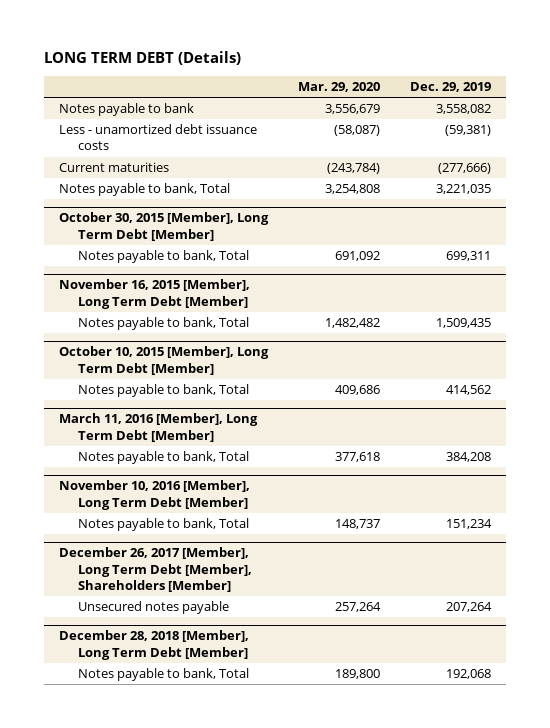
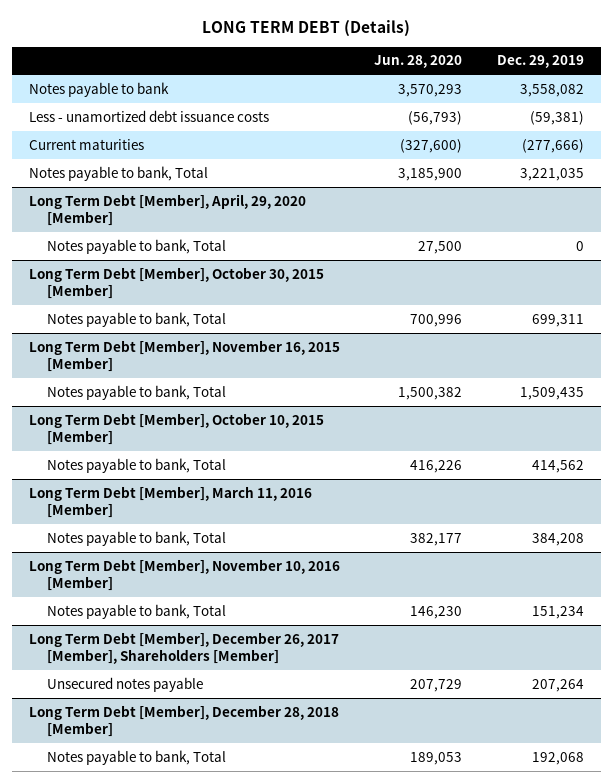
[298,82,381,93] Mar. 29, 2020 -> none
none -> [374,55,463,69] Jun. 28, 2020
none -> [29,193,307,226] Long Term Debt [Member], April, 29, 2020 [Member]
none -> [47,238,227,254] Notes payable to bank, Total
[58,212,269,241] October 30, 2015 [Member], Long Term Debt [Member] -> [29,266,325,299] Long Term Debt [Member], October 30, 2015 [Member]
[58,279,250,309] November 16, 2015 [Member], Long Term Debt [Member] -> [29,339,341,372] Long Term Debt [Member], November 16, 2015 [Member]
[58,346,269,375] October 10, 2015 [Member], Long Term Debt [Member] -> [29,412,325,445] Long Term Debt [Member], October 10, 2015 [Member]
[58,413,258,442] March 11, 2016 [Member], Long Term Debt [Member] -> [29,485,313,518] Long Term Debt [Member], March 11, 2016 [Member]
[58,480,250,510] November 10, 2016 [Member], Long Term Debt [Member] -> [29,558,341,591] Long Term Debt [Member], November 10, 2016 [Member]
[58,547,252,593] December 26, 2017 [Member], Long Term Debt [Member], Shareholders [Member] -> [29,631,340,664] Long Term Debt [Member], December 26, 2017 [Member], Shareholders [Member]
[58,630,249,660] December 28, 2018 [Member], Long Term Debt [Member] -> [29,704,340,737] Long Term Debt [Member], December 28, 2018 [Member]

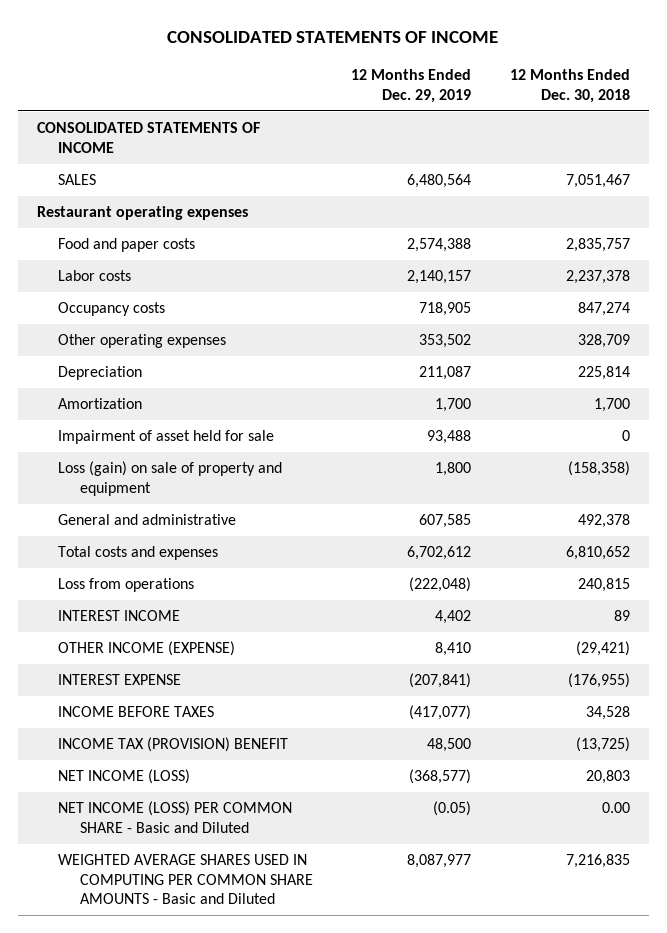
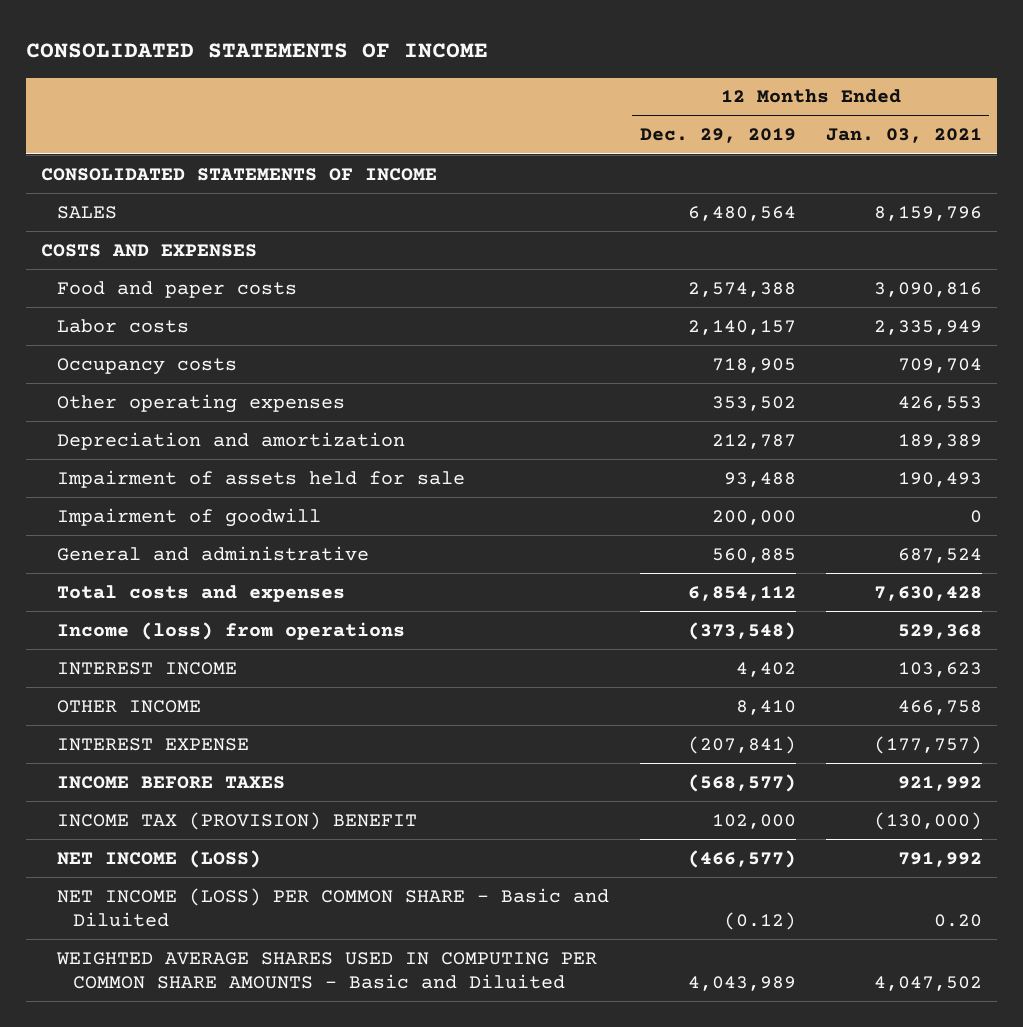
[509,69,630,103] 12 Months Ended Dec. 30, 2018 -> none
none -> [825,128,982,144] Jan. 03, 2021
[37,206,249,221] Restaurant operating expenses -> none
none -> [41,243,258,257] COSTS AND EXPENSES
[58,366,143,381] Depreciation -> none
[58,461,283,496] Loss (gain) on sale of property and equipment -> none
[58,398,143,410] Amortization -> [57,431,406,450] Depreciation and amortization
[435,398,472,413] 1,700 -> [711,433,796,449] 212,787
[58,430,275,445] Impairment of asset held for sale -> [57,469,466,488] Impairment of assets held for sale
none -> [57,507,322,527] Impairment of goodwill
[419,514,472,529] 607,585 -> [711,547,796,563] 560,885
[407,546,472,561] 6,702,612 -> [687,585,796,601] 6,854,112
[58,578,195,593] Loss from operations -> [57,621,406,640] Income (loss) from operations
[409,577,472,593] (222,048) -> [687,621,796,640] (373,548)
[58,641,236,657] OTHER INCOME (EXPENSE) -> [57,699,202,713] OTHER INCOME
[409,705,472,721] (417,077) -> [687,773,796,792] (568,577)
[427,738,472,753] 48,500 -> [711,813,796,829] 102,000
[409,769,472,785] (368,577) -> [687,849,796,868] (466,577)
[58,801,293,833] NET INCOME (LOSS) PER COMMON SHARE - Basic and Diluted -> [57,887,610,927] NET INCOME (LOSS) PER COMMON SHARE - Basic and Diluited
[433,801,472,817] (0.05) -> [723,911,796,930] (0.12)
[58,854,313,905] WEIGHTED AVERAGE SHARES USED IN COMPUTING PER COMMON SHARE AMOUNTS - Basic and Diluted -> [56,951,598,989] WEIGHTED AVERAGE SHARES USED IN COMPUTING PER COMMON SHARE AMOUNTS - Basic and Diluited
[407,854,472,869] 8,087,977 -> [687,975,796,991] 4,043,989

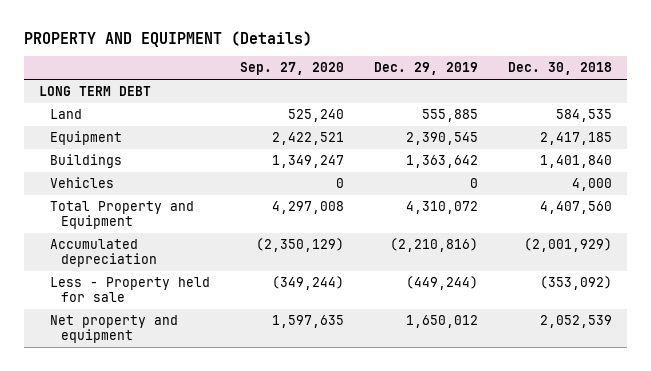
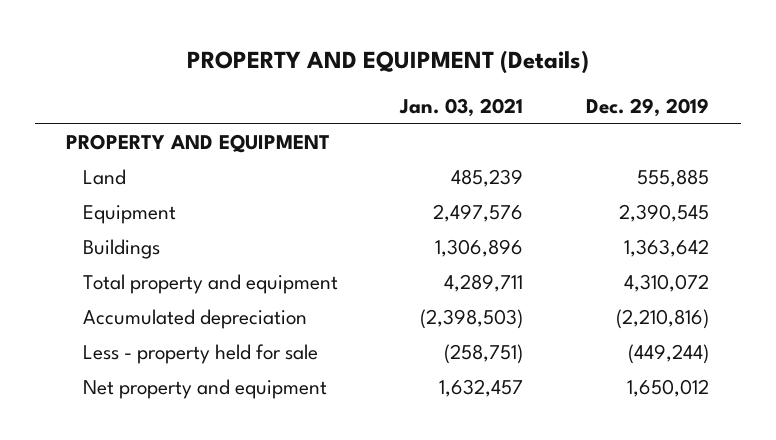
[240,62,345,76] Sep. 27, 2020 -> none
[508,62,613,76] Dec. 30, 2018 -> none
none -> [399,98,524,118] Jan. 03, 2021
[38,86,151,97] LONG TERM DEBT -> none
none -> [66,134,331,154] PROPERTY AND EQUIPMENT
[50,177,115,189] Vehicles -> none
[50,201,195,230] Total Property and Equipment -> [82,274,338,295] Total property and equipment
[50,277,211,303] Less - Property held for sale -> [82,344,318,365] Less - property held for sale

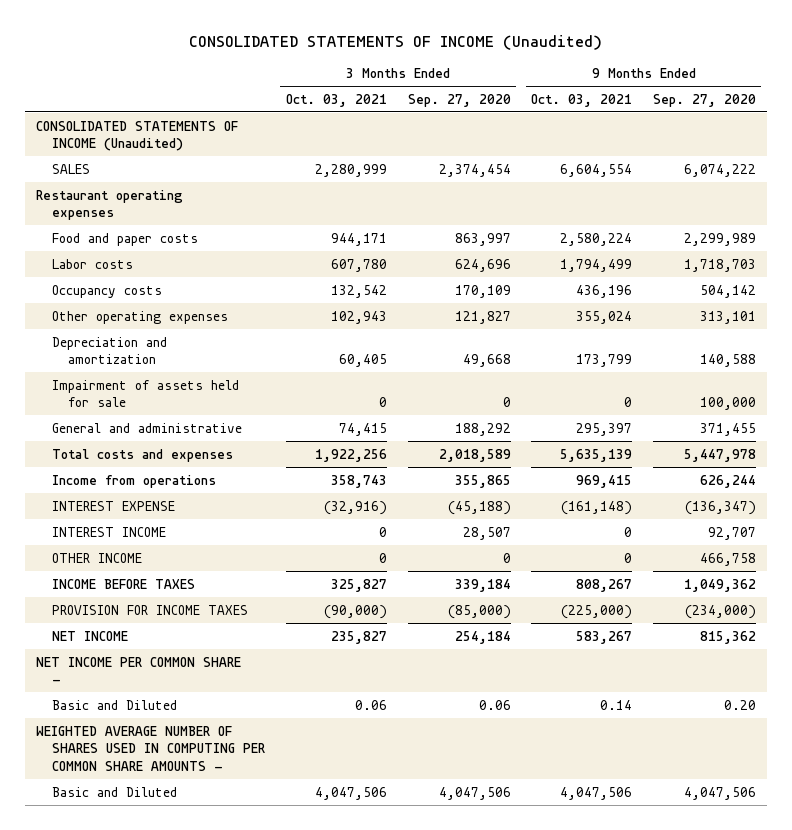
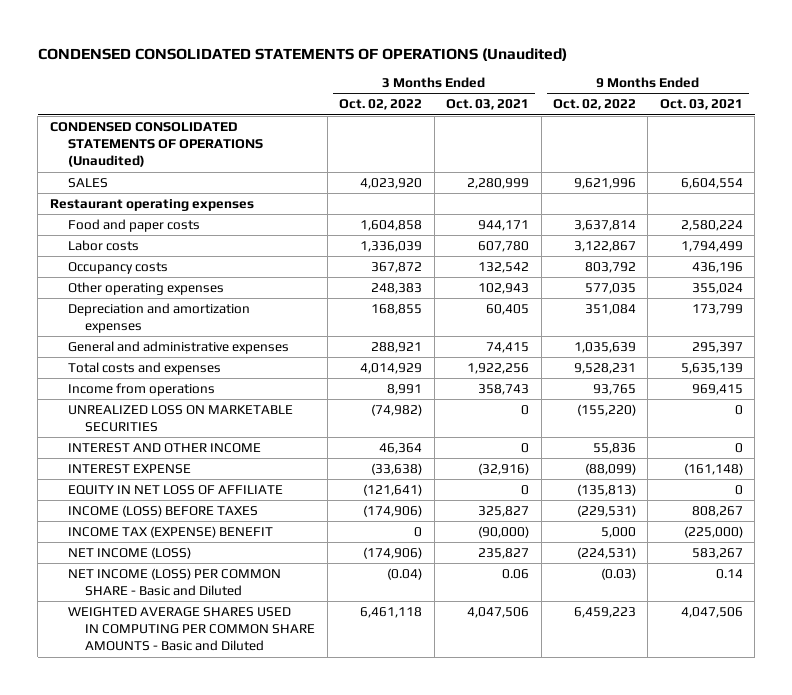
[188,34,602,50] CONSOLIDATED STATEMENTS OF INCOME (Unaudited) -> [37,47,567,61] CONDENSED CONSOLIDATED STATEMENTS OF OPERATIONS (Unaudited)
[407,93,511,107] Sep. 27, 2020 -> none
[653,93,757,107] Sep. 27, 2020 -> none
none -> [339,99,423,111] Oct. 02, 2022
none -> [552,99,636,111] Oct. 02, 2022
[35,120,238,152] CONSOLIDATED STATEMENTS OF INCOME (Unaudited) -> [49,122,263,168] CONDENSED CONSOLIDATED STATEMENTS OF OPERATIONS (Unaudited)
[51,379,239,408] Impairment of assets held for sale -> none
[51,336,167,365] Depreciation and amortization -> [67,303,250,334] Depreciation and amortization expenses
[51,422,242,433] General and administrative -> [67,341,289,355] General and administrative expenses
none -> [67,405,293,433] UNREALIZED LOSS ON MARKETABLE SECURITIES
none -> [67,443,261,454] INTEREST AND OTHER INCOME
[51,526,166,537] INTEREST INCOME -> none
[51,552,142,563] OTHER INCOME -> none
[35,656,241,685] NET INCOME PER COMMON SHARE - -> none
[35,725,265,771] WEIGHTED AVERAGE NUMBER OF SHARES USED IN COMPUTING PER COMMON SHARE AMOUNTS - -> none
none -> [67,485,283,496] EQUITY IN NET LOSS OF AFFILIATE
[51,578,195,589] INCOME BEFORE TAXES -> [67,505,258,518] INCOME (LOSS) BEFORE TAXES
[51,604,248,615] PROVISION FOR INCOME TAXES -> [67,526,273,539] INCOME TAX (EXPENSE) BENEFIT
[51,630,128,641] NET INCOME -> [67,547,191,560] NET INCOME (LOSS)
[51,699,177,710] Basic and Diluted -> [67,568,281,597] NET INCOME (LOSS) PER COMMON SHARE - Basic and Diluted
[51,786,177,797] Basic and Diluted -> [67,607,316,652] WEIGHTED AVERAGE SHARES USED IN COMPUTING PER COMMON SHARE AMOUNTS - Basic and Diluted

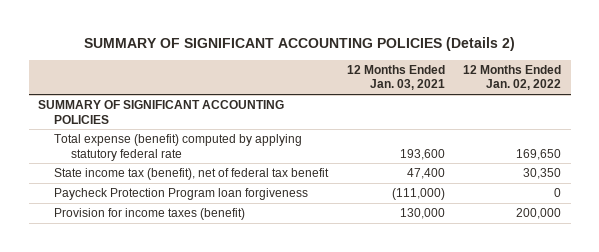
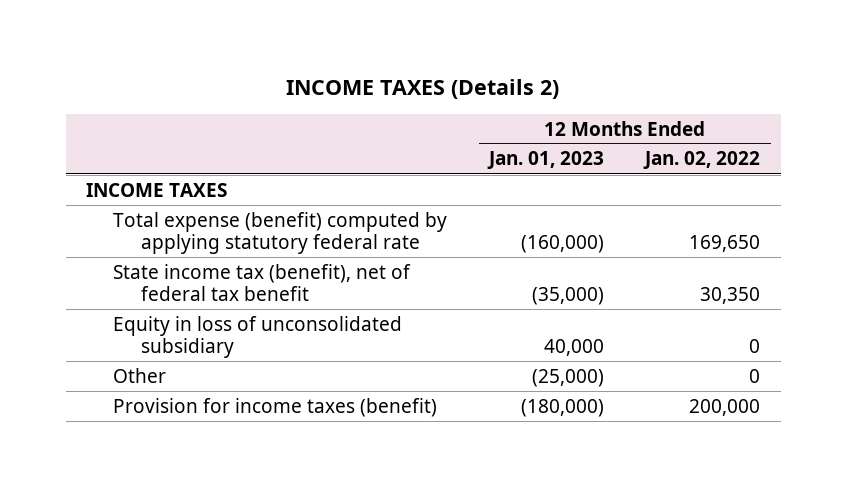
[83,36,515,51] SUMMARY OF SIGNIFICANT ACCOUNTING POLICIES (Details 2) -> [286,78,560,99] INCOME TAXES (Details 2)
[346,65,445,91] 12 Months Ended Jan. 03, 2021 -> none
none -> [486,151,604,170] Jan. 01, 2023
[37,100,284,124] SUMMARY OF SIGNIFICANT ACCOUNTING POLICIES -> none
none -> [86,182,228,197] INCOME TAXES
[54,188,309,201] Paycheck Protection Program loan forgiveness -> none
none -> [113,315,403,358] Equity in loss of unconsolidated subsidiary
none -> [113,367,167,383] Other

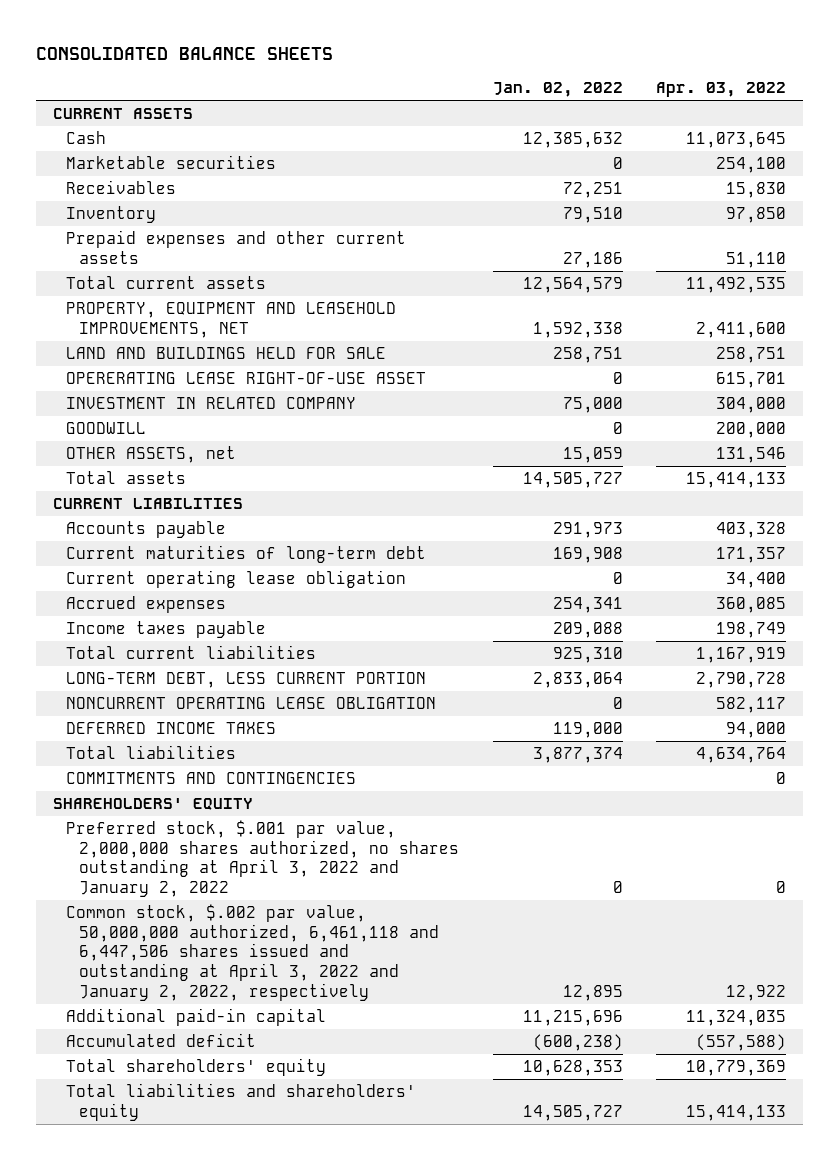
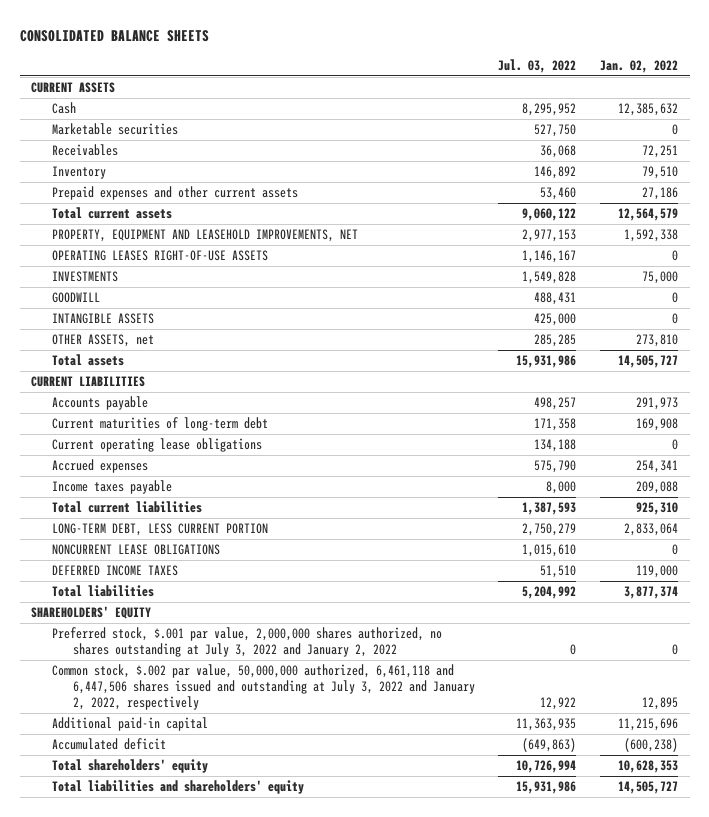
[656,82,787,98] Apr. 03, 2022 -> none
none -> [498,59,577,74] Jul. 03, 2022
[65,346,386,359] LAND AND BUILDINGS HELD FOR SALE -> none
[65,396,356,409] INVESTMENT IN RELATED COMPANY -> none
[65,371,426,384] OPERERATING LEASE RIGHT-OF-USE ASSET -> [52,250,269,262] OPERATING LEASES RIGHT-OF-USE ASSETS
none -> [52,271,119,283] INVESTMENTS
none -> [52,313,155,325] INTANGIBLE ASSETS
[562,446,623,463] 15,059 -> [635,334,678,348] 273,810
[65,569,406,588] Current operating lease obligation -> [52,438,263,453] Current operating lease obligations
[65,696,436,709] NONCURRENT OPERATING LEASE OBLIGATION -> [52,544,221,556] NONCURRENT LEASE OBLIGATIONS
[65,771,356,784] COMMITMENTS AND CONTINGENCIES -> none
[65,819,459,897] Preferred stock, $.001 par value, 2,000,000 shares authorized, no shares outstanding at April 3, 2022 and January 2, 2022 -> [52,627,443,658] Preferred stock, $.001 par value, 2,000,000 shares authorized, no shares outstanding at July 3, 2022 and January 2, 2022
[65,903,439,1001] Common stock, $.002 par value, 50,000,000 authorized, 6,461,118 and 6,447,506 shares issued and outstanding at April 3, 2022 and January 2, 2022, respectively -> [52,664,475,710] Common stock, $.002 par value, 50,000,000 authorized, 6,461,118 and 6,447,506 shares issued and outstanding at July 3, 2022 and January 2, 2022, respectively

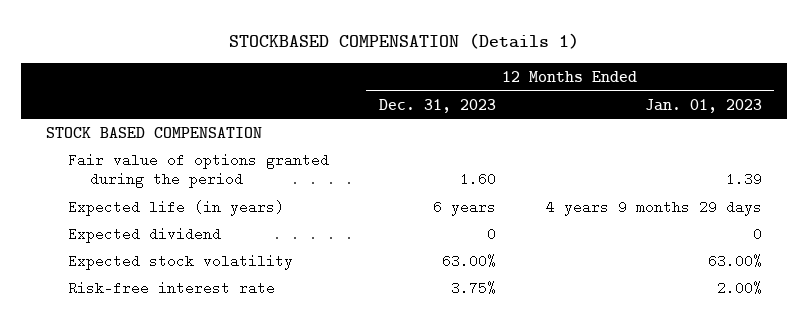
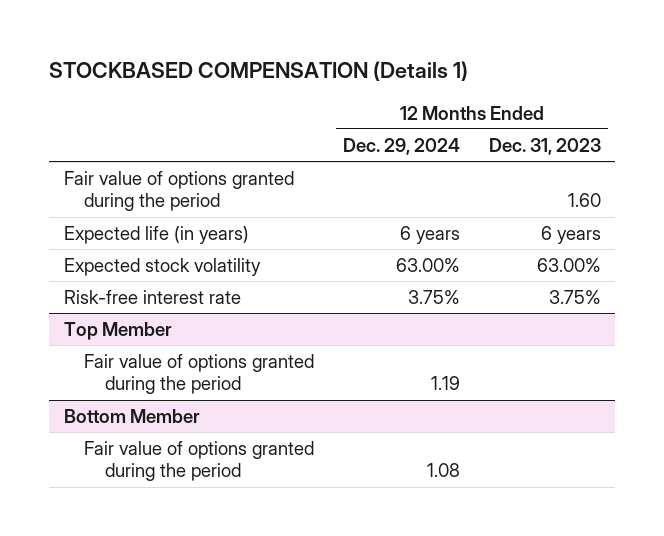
[644,98,762,113] Jan. 01, 2023 -> none
none -> [343,137,461,155] Dec. 29, 2024
[45,126,262,138] STOCK BASED COMPENSATION -> none
[67,226,221,243] Expected dividend -> none
none -> [63,321,172,340] Top Member
none -> [84,353,315,395] Fair value of options granted during the period
none -> [63,408,200,423] Bottom Member
none -> [84,440,315,482] Fair value of options granted during the period

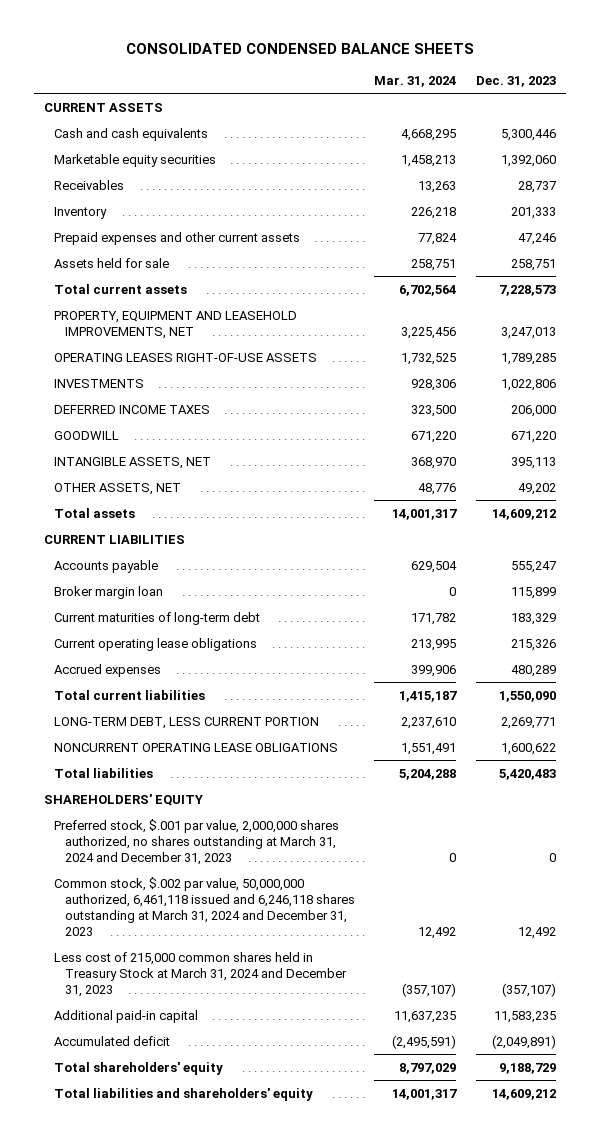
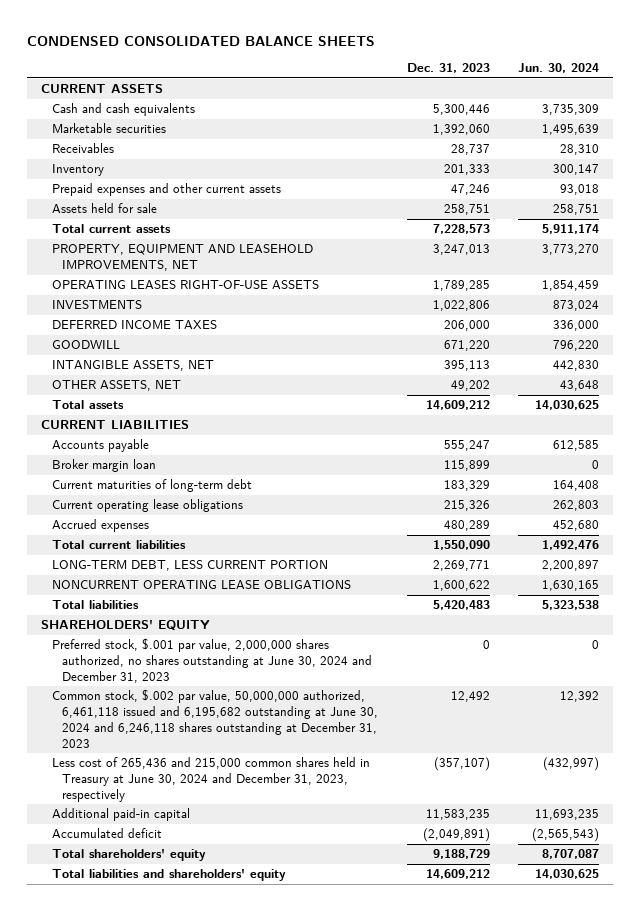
[126,43,475,55] CONSOLIDATED CONDENSED BALANCE SHEETS -> [26,35,375,46] CONDENSED CONSOLIDATED BALANCE SHEETS
[374,75,457,87] Mar. 31, 2024 -> none
none -> [517,63,599,74] Jun. 30, 2024
[54,153,217,167] Marketable equity securities -> [51,123,166,134] Marketable securities
[54,818,340,865] Preferred stock, $.001 par value, 2,000,000 shares authorized, no shares outstanding at March 31, 2024 and December 31, 2023 -> [51,638,373,683] Preferred stock, $.001 par value, 2,000,000 shares authorized, no shares outstanding at June 30, 2024 and December 31, 2023
[54,876,355,936] Common stock, $.002 par value, 50,000,000 authorized, 6,461,118 issued and 6,246,118 shares outstanding at March 31, 2024 and December 31, 2023 -> [51,689,379,748] Common stock, $.002 par value, 50,000,000 authorized, 6,461,118 issued and 6,195,682 outstanding at June 30, 2024 and 6,246,118 shares outstanding at December 31, 2023
[54,951,347,997] Less cost of 215,000 common shares held in Treasury Stock at March 31, 2024 and December 31, 2023 -> [51,757,370,802] Less cost of 265,436 and 215,000 common shares held in Treasury at June 30, 2024 and December 31, 2023, respectively

